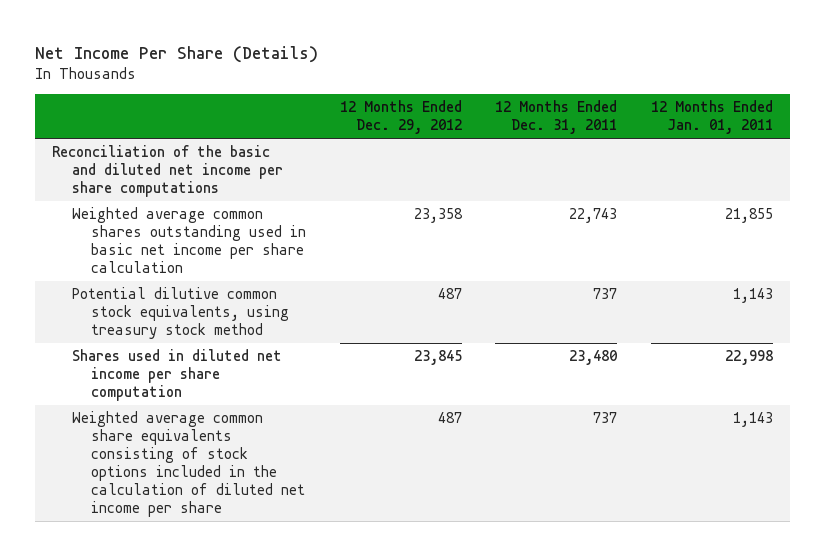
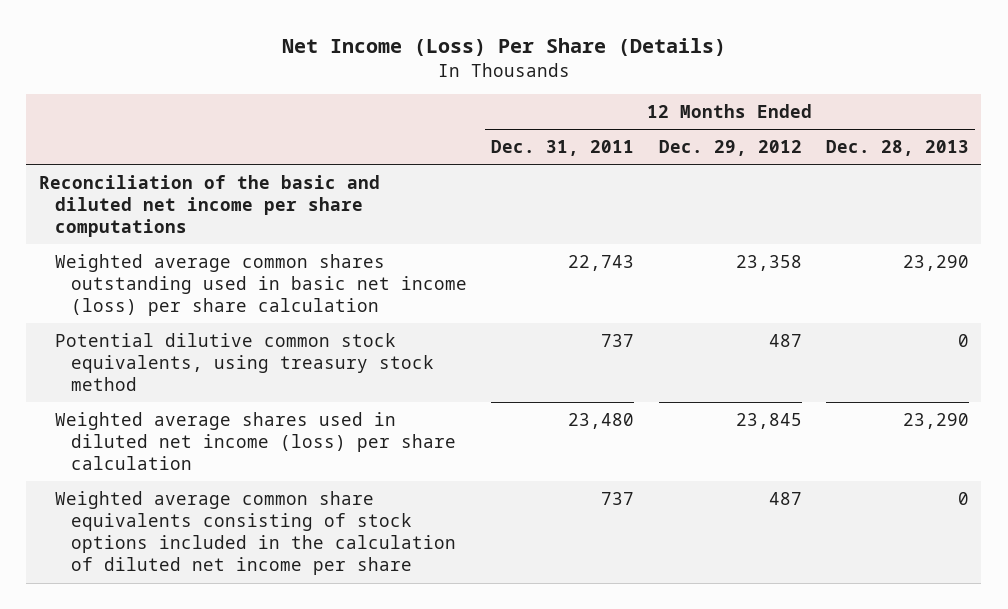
[35,45,319,63] Net Income Per Share (Details) -> [281,38,726,57] Net Income (Loss) Per Share (Details)
[651,100,774,135] 12 Months Ended Jan. 01, 2011 -> none
none -> [826,139,970,156] Dec. 28, 2013
[71,207,307,274] Weighted average common shares outstanding used in basic net income per share calculation -> [54,253,467,317] Weighted average common shares outstanding used in basic net income (loss) per share calculation
[71,349,282,402] Shares used in diluted net income per share computation -> [54,411,456,471] Weighted average shares used in diluted net income (loss) per share calculation

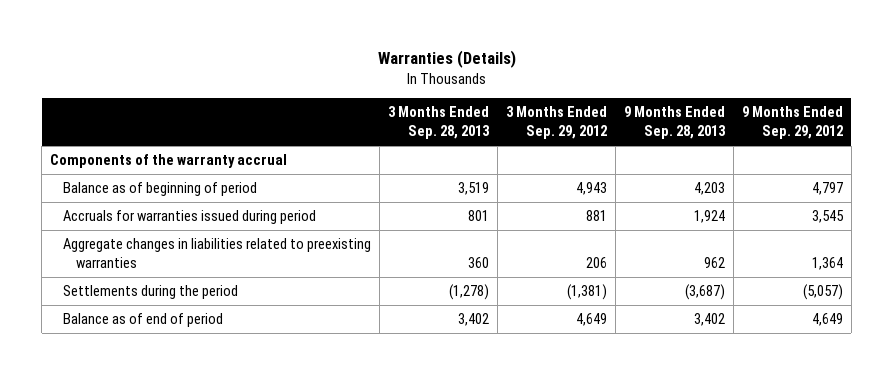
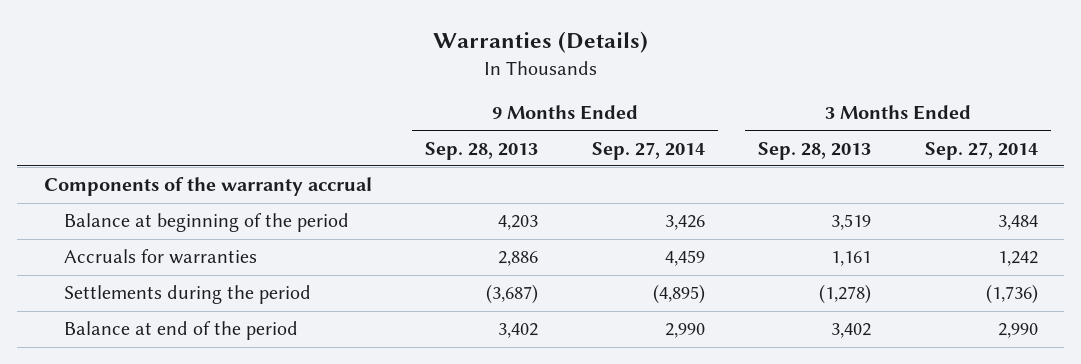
[506,106,608,139] 3 Months Ended Sep. 29, 2012 -> none
[742,106,844,139] 9 Months Ended Sep. 29, 2012 -> none
none -> [591,141,705,160] Sep. 27, 2014
none -> [924,141,1038,160] Sep. 27, 2014
[63,238,372,268] Aggregate changes in liabilities related to preexisting warranties -> none
[63,182,258,197] Balance as of beginning of period -> [63,213,349,233] Balance at beginning of the period
[63,210,317,225] Accruals for warranties issued during period -> [63,249,257,265] Accruals for warranties
[468,210,490,222] 801 -> [831,251,872,267] 1,161
[694,210,726,224] 1,924 -> [498,251,539,267] 2,886
[63,313,224,328] Balance as of end of period -> [63,321,298,341] Balance at end of the period

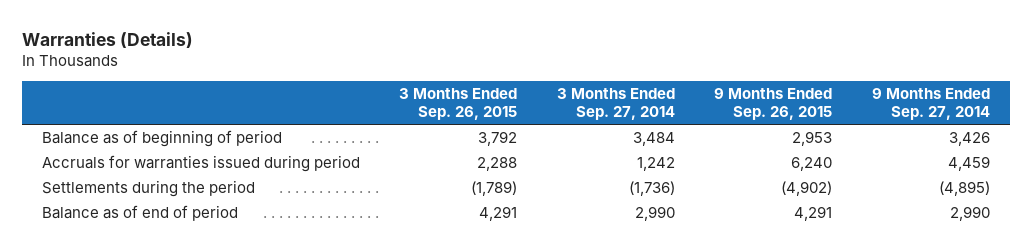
[425,141,539,160] Sep. 28, 2013 -> none
[758,141,872,160] Sep. 28, 2013 -> none
none -> [399,88,518,121] 3 Months Ended Sep. 26, 2015
none -> [714,88,833,121] 9 Months Ended Sep. 26, 2015
[43,177,372,197] Components of the warranty accrual -> none
[63,213,349,233] Balance at beginning of the period -> [41,130,282,148] Balance as of beginning of period
[63,249,257,265] Accruals for warranties -> [41,155,360,173] Accruals for warranties issued during period
[63,321,298,341] Balance at end of the period -> [41,205,238,222] Balance as of end of period

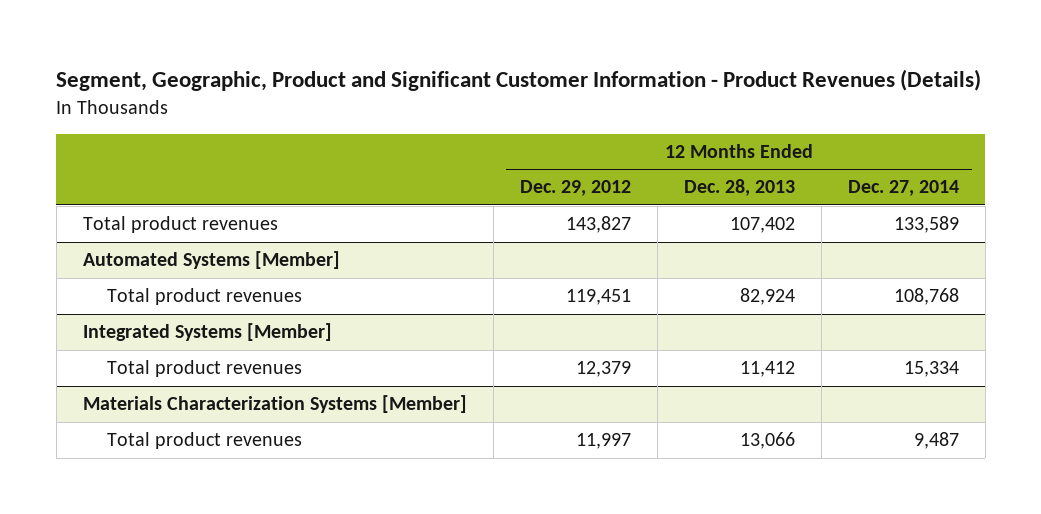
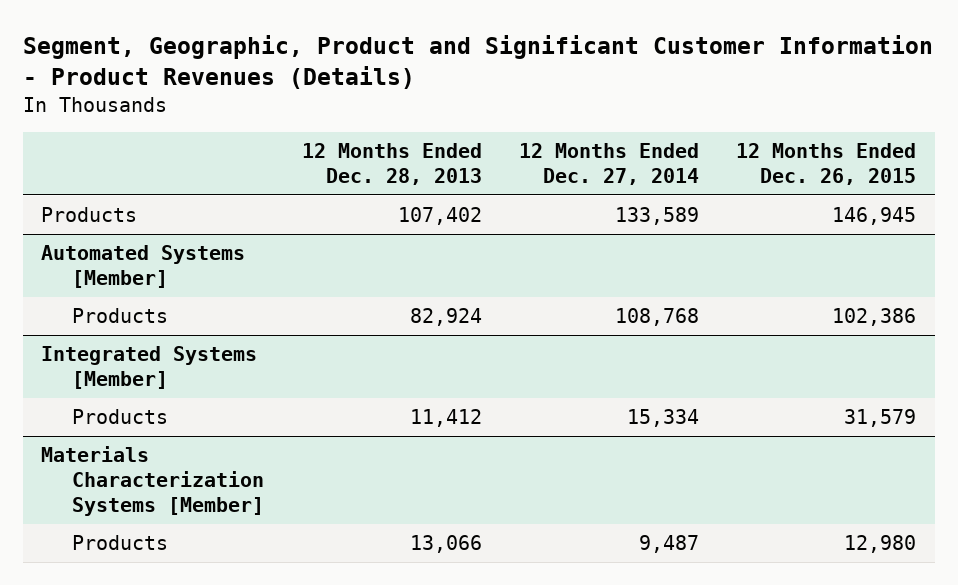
[519,180,631,197] Dec. 29, 2012 -> none
none -> [736,143,917,186] 12 Months Ended Dec. 26, 2015
[82,216,278,234] Total product revenues -> [41,207,138,223] Products
[106,288,302,306] Total product revenues -> [72,308,169,324] Products
[106,360,302,378] Total product revenues -> [72,409,169,425] Products
[106,432,302,450] Total product revenues -> [72,535,169,551] Products

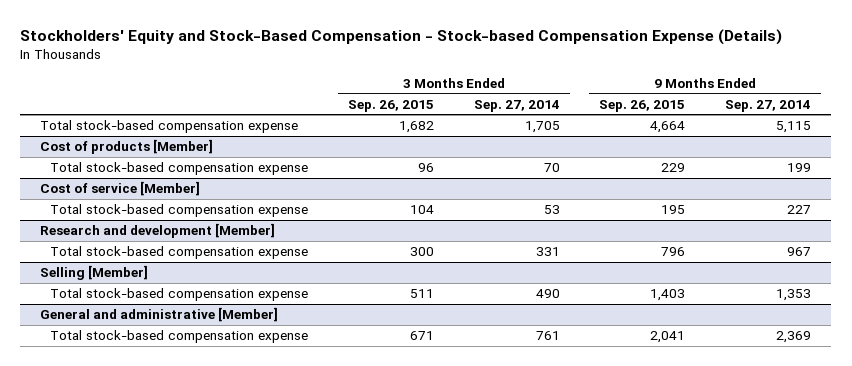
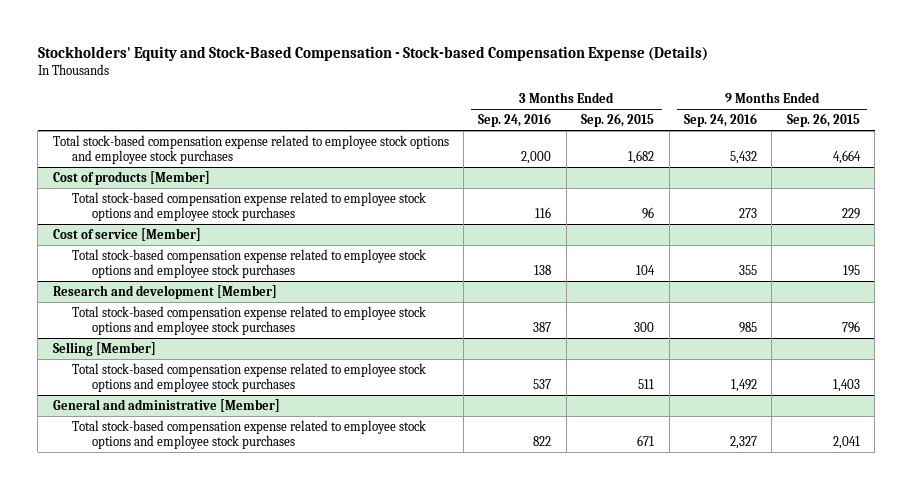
[473,99,560,112] Sep. 27, 2014 -> none
[725,99,812,112] Sep. 27, 2014 -> none
none -> [478,113,552,128] Sep. 24, 2016
none -> [683,113,757,128] Sep. 24, 2016
[40,120,299,134] Total stock-based compensation expense -> [52,134,449,165] Total stock-based compensation expense related to employee stock options and employee stock purchases
[49,162,308,176] Total stock-based compensation expense -> [72,191,427,222] Total stock-based compensation expense related to employee stock options and employee stock purchases
[49,204,308,218] Total stock-based compensation expense -> [72,248,427,279] Total stock-based compensation expense related to employee stock options and employee stock purchases
[49,246,308,260] Total stock-based compensation expense -> [72,305,427,336] Total stock-based compensation expense related to employee stock options and employee stock purchases
[49,288,308,302] Total stock-based compensation expense -> [72,362,427,393] Total stock-based compensation expense related to employee stock options and employee stock purchases
[49,330,308,344] Total stock-based compensation expense -> [72,419,427,450] Total stock-based compensation expense related to employee stock options and employee stock purchases

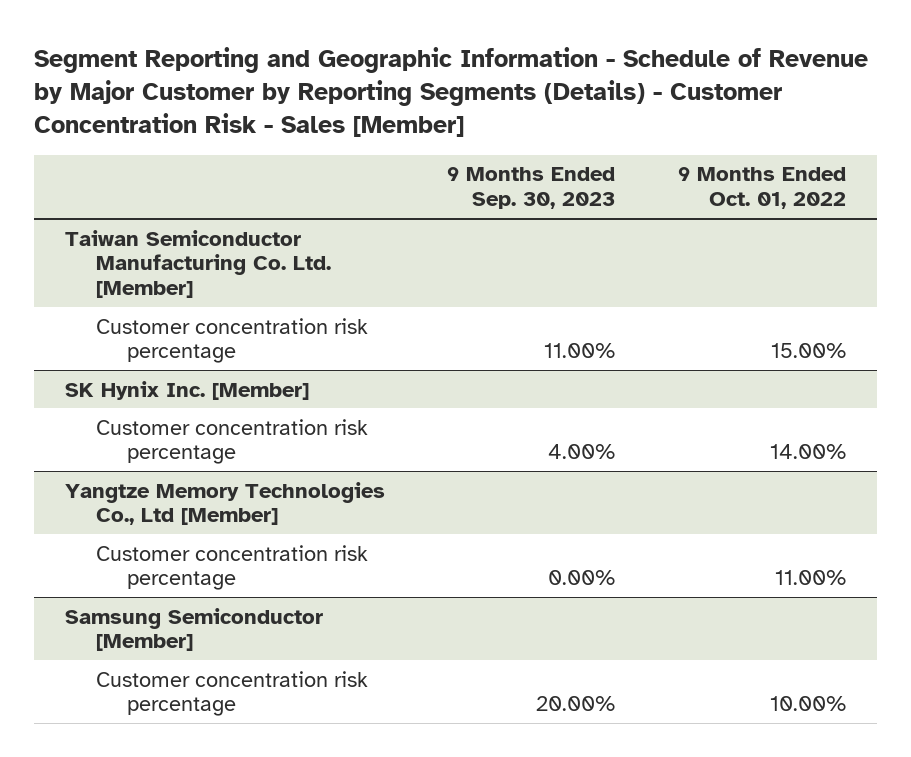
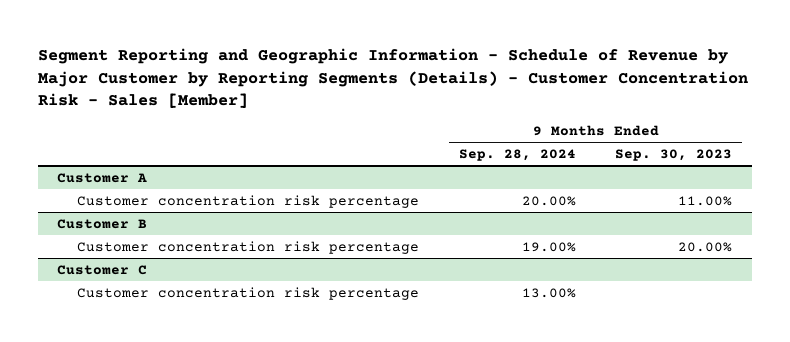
[678,167,847,210] 9 Months Ended Oct. 01, 2022 -> none
none -> [458,149,576,162] Sep. 28, 2024
[64,229,332,299] Taiwan Semiconductor Manufacturing Co. Ltd. [Member] -> [57,172,148,183] Customer A
[96,418,369,465] Customer concentration risk percentage -> none
[64,481,385,526] Yangtze Memory Technologies Co., Ltd [Member] -> none
[96,544,369,591] Customer concentration risk percentage -> none
[64,607,323,652] Samsung Semiconductor [Member] -> none
[64,380,309,400] SK Hynix Inc. [Member] -> [57,218,148,229] Customer B
none -> [57,264,148,275] Customer C
none -> [77,286,420,300] Customer concentration risk percentage

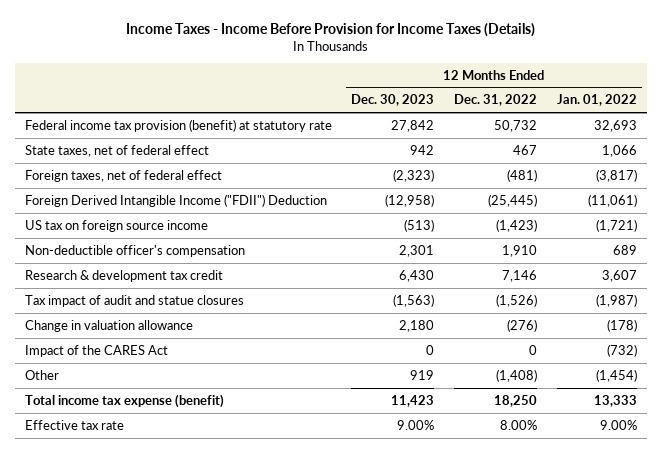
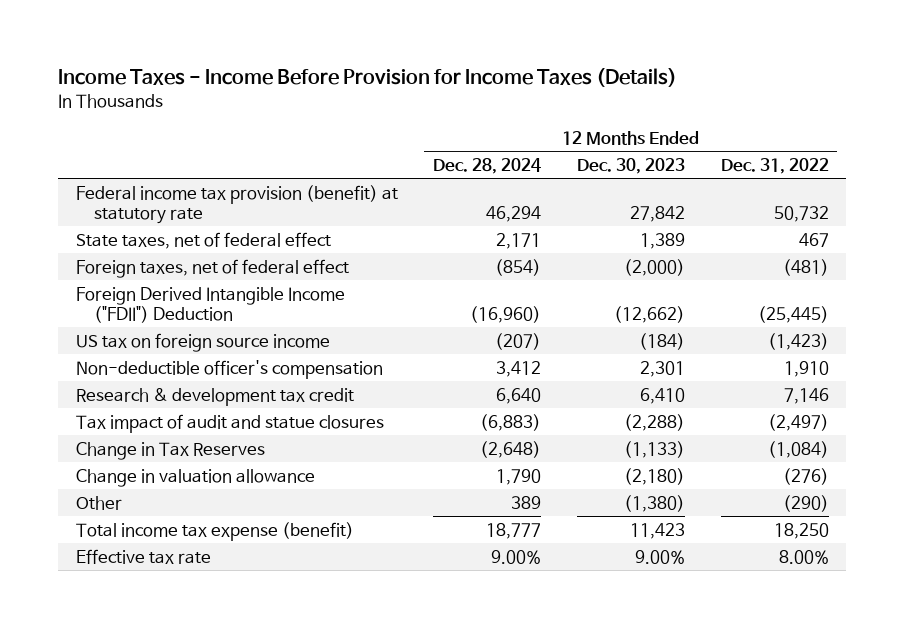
[557,94,638,107] Jan. 01, 2022 -> none
none -> [433,157,542,174] Dec. 28, 2024
[410,144,435,155] 942 -> [639,232,685,249] 1,389
[393,168,435,182] (2,323) -> [623,258,685,276] (2,000)
[385,193,435,207] (12,958) -> [613,305,685,323] (12,662)
[404,218,435,232] (513) -> [638,332,685,350] (184)
[24,344,168,357] Impact of the CARES Act -> none
[399,269,435,282] 6,430 -> [639,387,685,404] 6,410
[393,293,435,307] (1,563) -> [623,413,685,431] (2,288)
[496,293,538,307] (1,526) -> [767,413,829,431] (2,497)
none -> [75,441,265,460] Change in Tax Reserves
[399,319,435,332] 2,180 -> [623,467,685,485] (2,180)
[410,369,435,380] 919 -> [623,494,685,512] (1,380)
[496,368,538,382] (1,408) -> [782,494,829,512] (290)

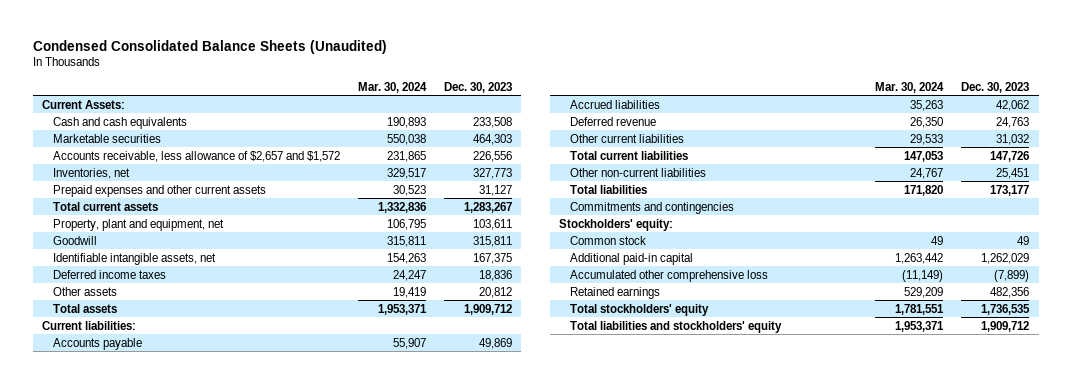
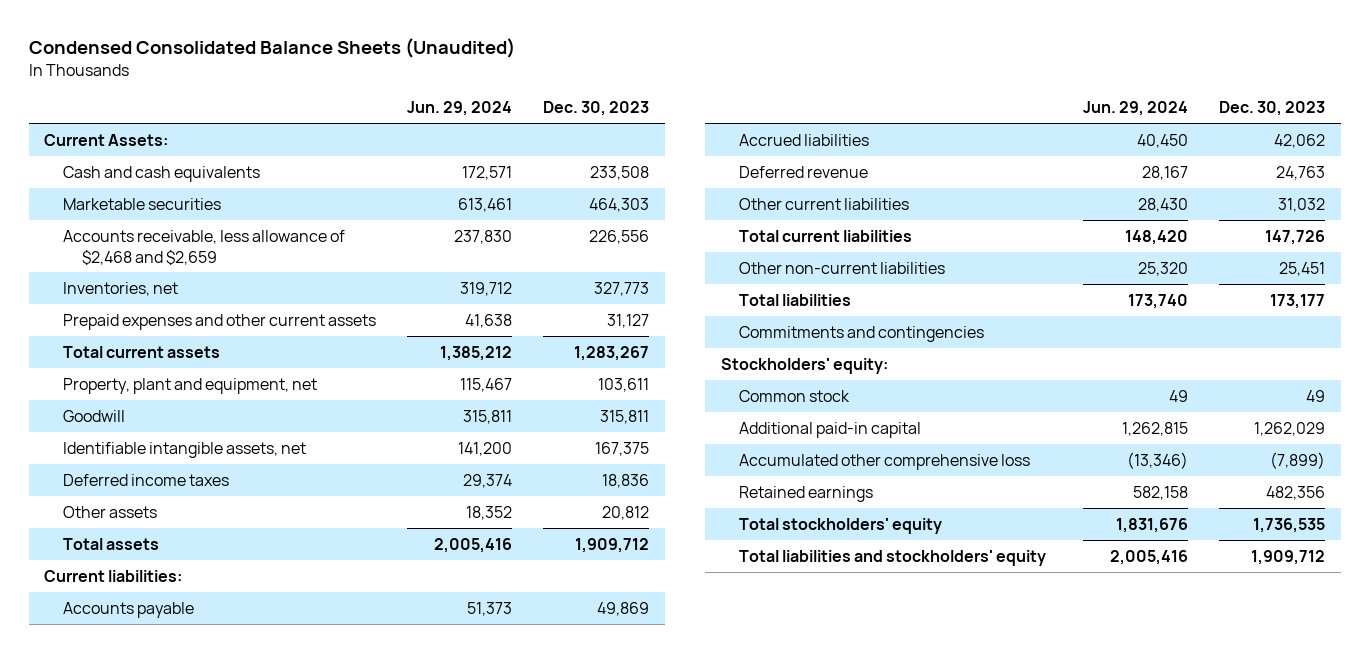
[358,81,428,93] Mar. 30, 2024 -> none
none -> [407,101,513,117] Jun. 29, 2024
[52,150,340,162] Accounts receivable, less allowance of $2,657 and $1,572 -> [63,229,346,265] Accounts receivable, less allowance of $2,468 and $2,659

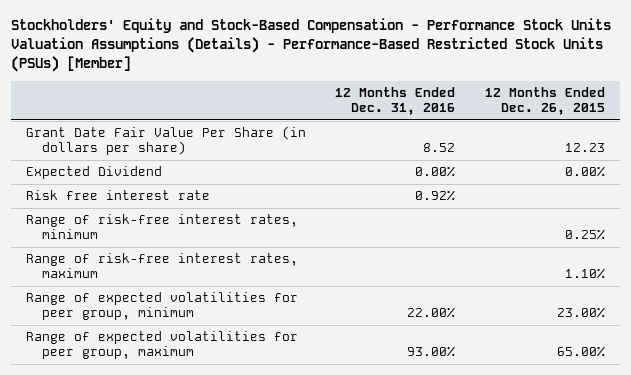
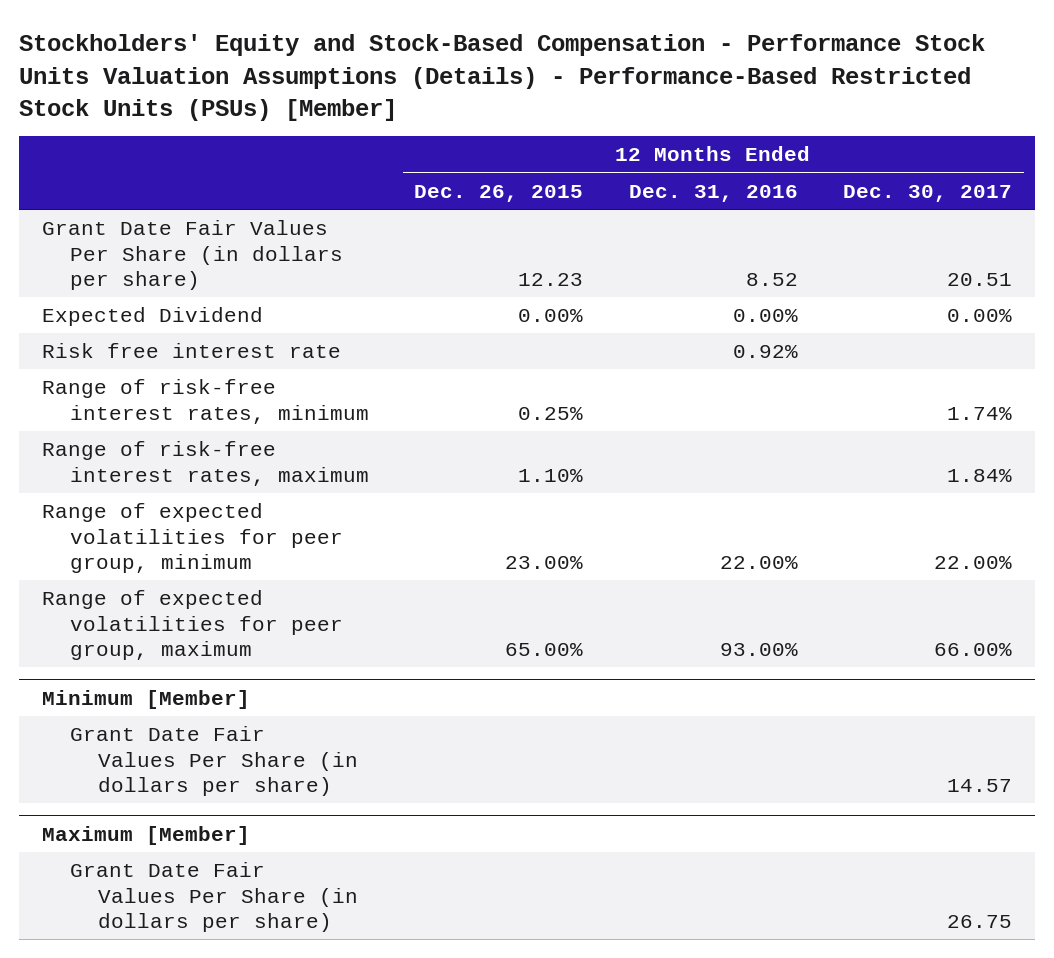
none -> [843,184,1013,202] Dec. 30, 2017
[25,126,306,155] Grant Date Fair Value Per Share (in dollars per share) -> [41,219,343,291] Grant Date Fair Values Per Share (in dollars per share)
none -> [41,689,250,709] Minimum [Member]
none -> [69,725,358,797] Grant Date Fair Values Per Share (in dollars per share)
none -> [41,825,250,845] Maximum [Member]
none -> [69,861,358,933] Grant Date Fair Values Per Share (in dollars per share)

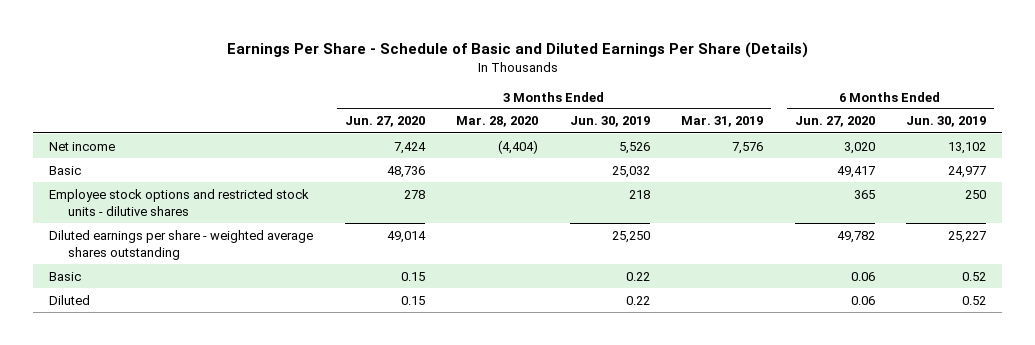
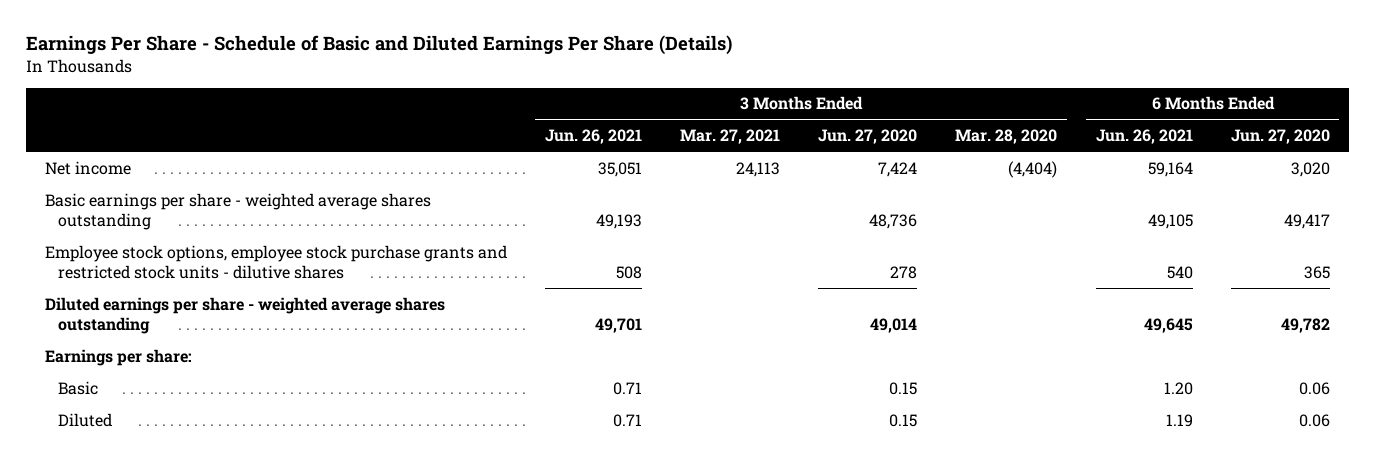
[569,116,650,128] Jun. 30, 2019 -> none
[681,116,764,128] Mar. 31, 2019 -> none
[906,116,987,128] Jun. 30, 2019 -> none
none -> [544,129,642,145] Jun. 26, 2021
none -> [679,129,780,145] Mar. 27, 2021
none -> [1095,129,1193,145] Jun. 26, 2021
[49,165,82,175] Basic -> [44,192,431,230] Basic earnings per share - weighted average shares outstanding
[49,188,310,216] Employee stock options and restricted stock units - dilutive shares -> [44,244,507,279] Employee stock options, employee stock purchase grants and restricted stock units - dilutive shares
none -> [44,348,192,366] Earnings per share:

